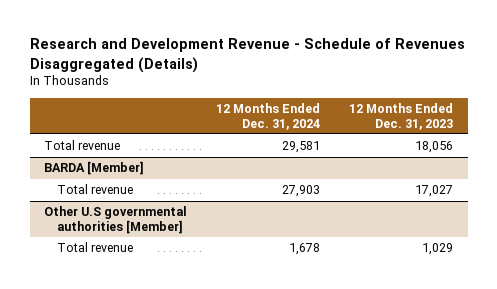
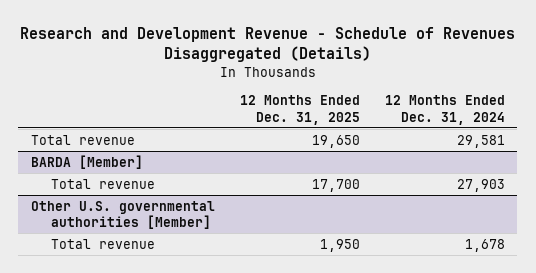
[349,103,454,130] 12 Months Ended Dec. 31, 2023 -> none
none -> [239,95,360,125] 12 Months Ended Dec. 31, 2025
[44,206,188,234] Other U.S governmental authorities [Member] -> [30,200,215,230] Other U.S. governmental authorities [Member]

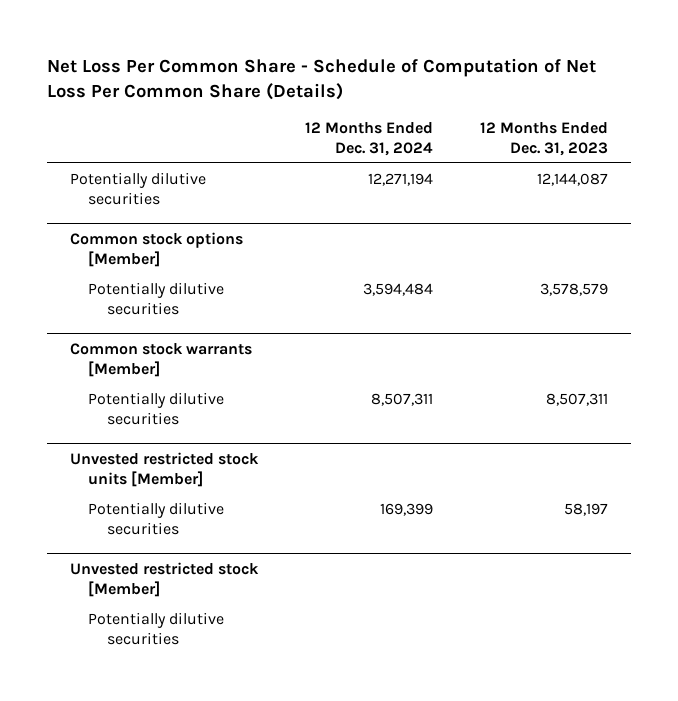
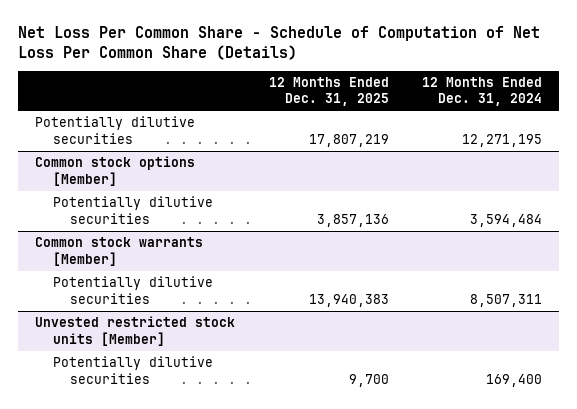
[479,122,608,157] 12 Months Ended Dec. 31, 2023 -> none
none -> [268,77,389,107] 12 Months Ended Dec. 31, 2025
[367,173,433,187] 12,271,194 -> [462,133,543,147] 12,271,195
[69,562,259,597] Unvested restricted stock [Member] -> none
[88,612,225,645] Potentially dilutive securities -> none
[379,503,433,517] 169,399 -> [486,373,543,387] 169,400

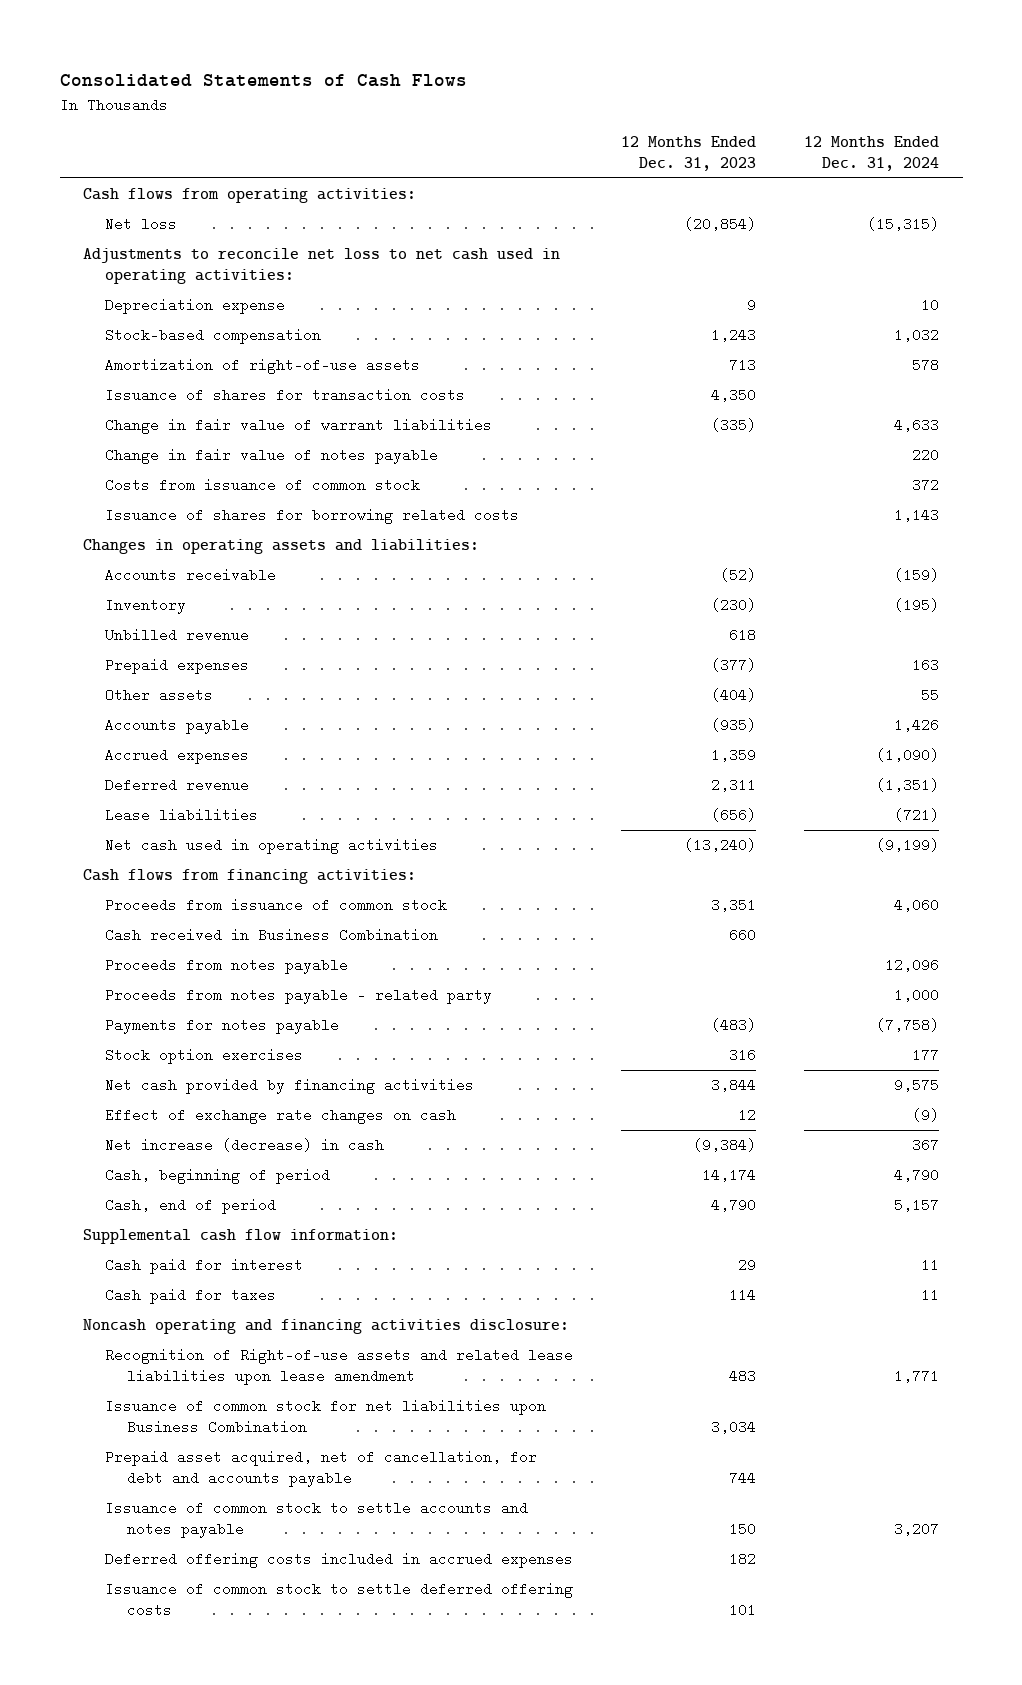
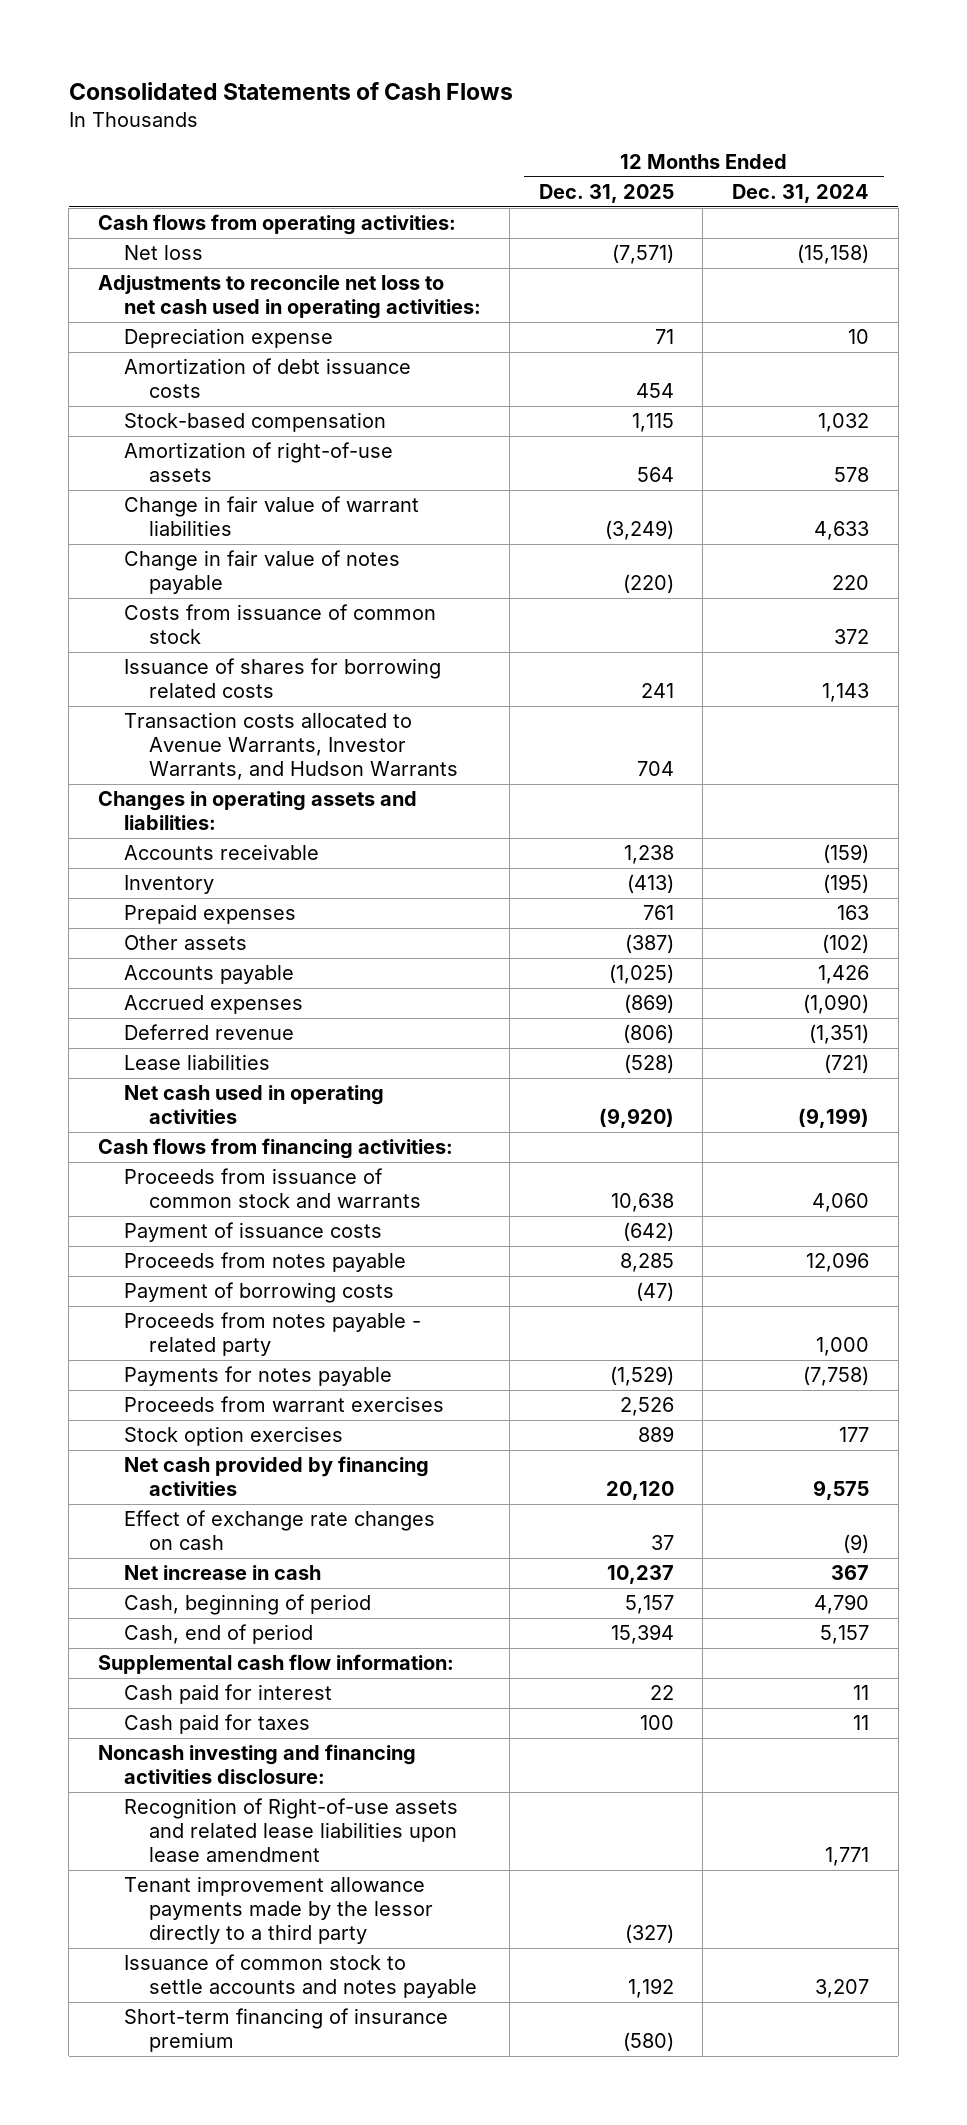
[621,135,757,172] 12 Months Ended Dec. 31, 2023 -> none
none -> [538,184,674,204] Dec. 31, 2025
[866,217,939,232] (15,315) -> [797,244,870,265] (15,158)
none -> [123,358,411,399] Amortization of debt issuance costs
[105,388,466,403] Issuance of shares for transaction costs -> none
none -> [123,712,459,781] Transaction costs allocated to Avenue Warrants, Investor Warrants, and Hudson Warrants
[105,628,250,643] Unbilled revenue -> none
[920,688,939,703] 55 -> [822,934,870,954] (102)
[105,928,439,943] Cash received in Business Combination -> none
[105,898,448,913] Proceeds from issuance of common stock -> [123,1168,422,1209] Proceeds from issuance of common stock and warrants
none -> [123,1222,382,1243] Payment of issuance costs
none -> [123,1282,394,1304] Payment of borrowing costs
none -> [123,1396,444,1413] Proceeds from warrant exercises
[105,1138,385,1153] Net increase (decrease) in cash -> [123,1565,321,1581] Net increase in cash
[83,1319,570,1335] Noncash operating and financing activities disclosure: -> [97,1744,416,1785] Noncash investing and financing activities disclosure:
[105,1399,547,1435] Issuance of common stock for net liabilities upon Business Combination -> none
[105,1450,538,1488] Prepaid asset acquired, net of cancellation, for debt and accounts payable -> none
none -> [123,1876,434,1945] Tenant improvement allowance payments made by the lessor directly to a third party
[105,1552,574,1569] Deferred offering costs included in accrued expenses -> none
[105,1582,574,1618] Issuance of common stock to settle deferred offering costs -> none
none -> [123,2008,448,2053] Short-term financing of insurance premium

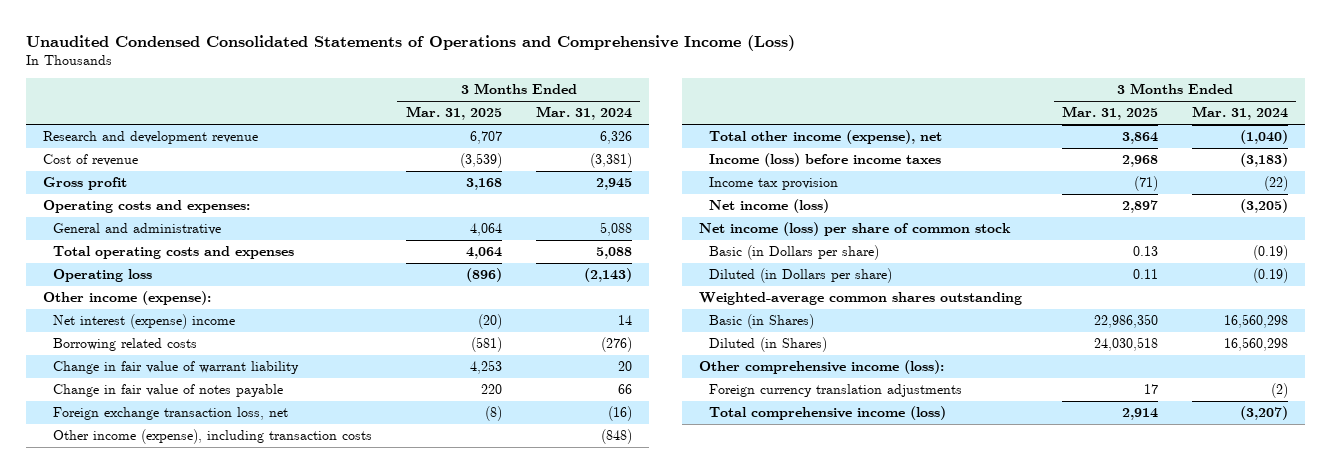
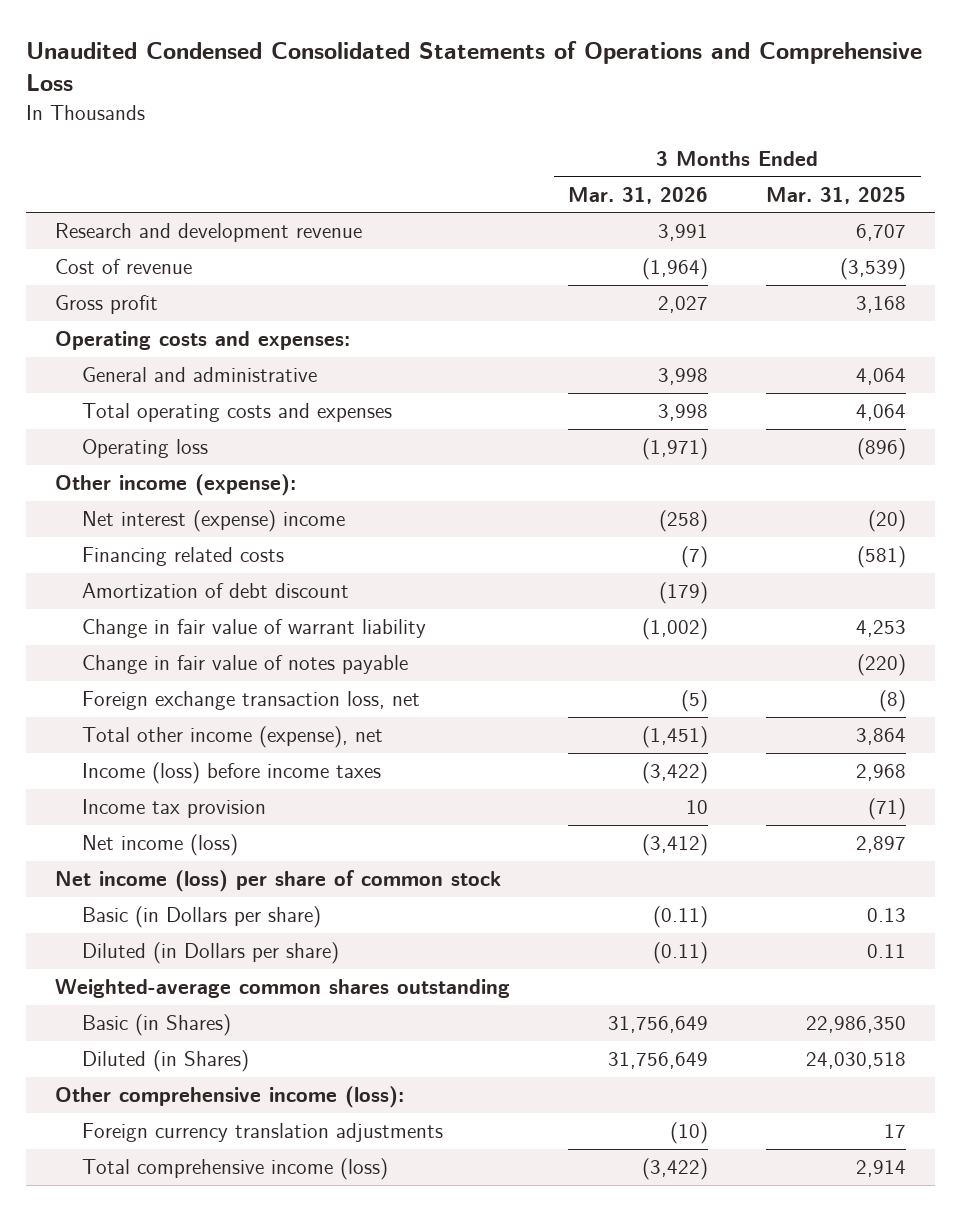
[25,34,795,51] Unaudited Condensed Consolidated Statements of Operations and Comprehensive Income (Loss) -> [26,40,923,92] Unaudited Condensed Consolidated Statements of Operations and Comprehensive Loss
[535,106,632,121] Mar. 31, 2024 -> none
none -> [568,186,709,204] Mar. 31, 2026
[52,338,197,352] Borrowing related costs -> [81,547,284,567] Financing related costs
none -> [81,583,349,599] Amortization of debt discount
[480,384,502,395] 220 -> [857,654,907,677] (220)
[52,429,372,445] Other income (expense), including transaction costs -> none

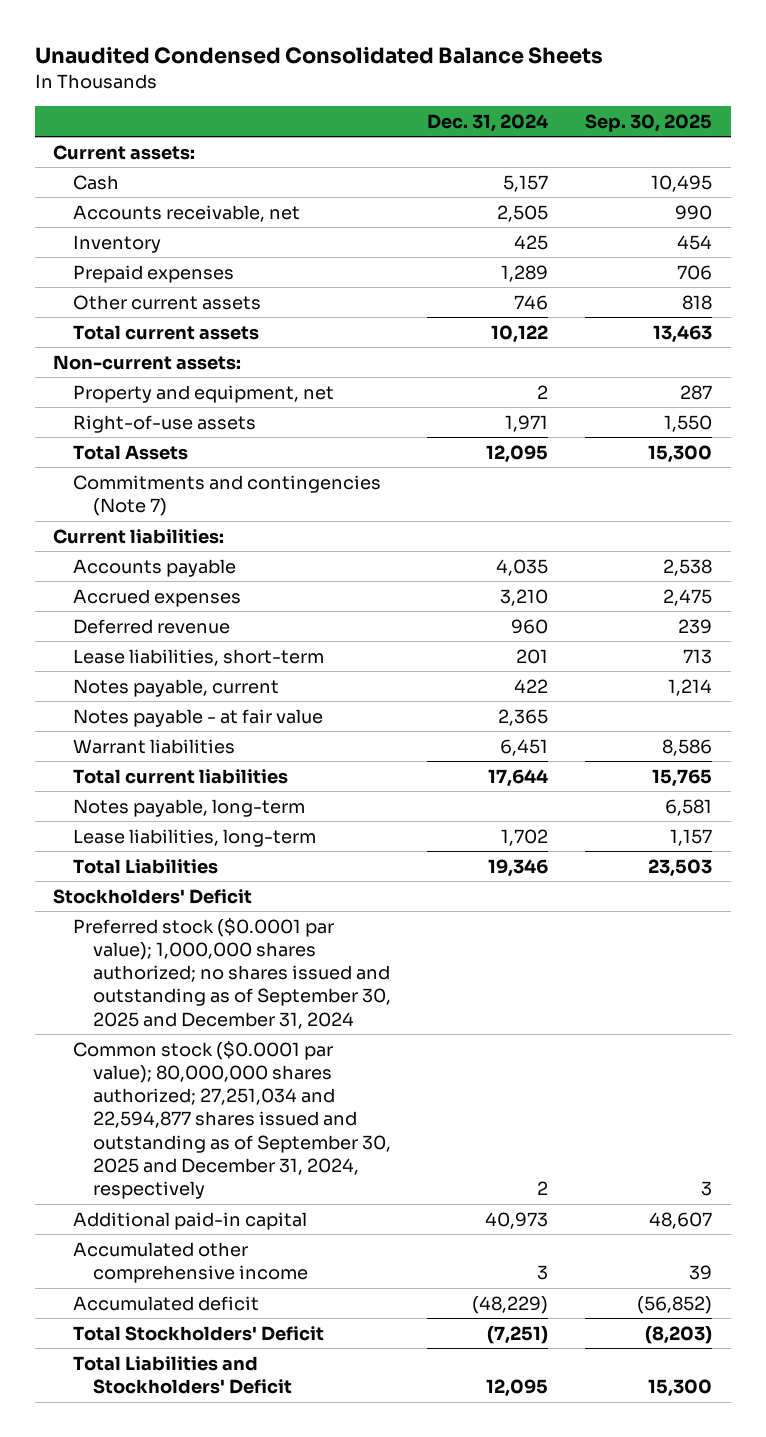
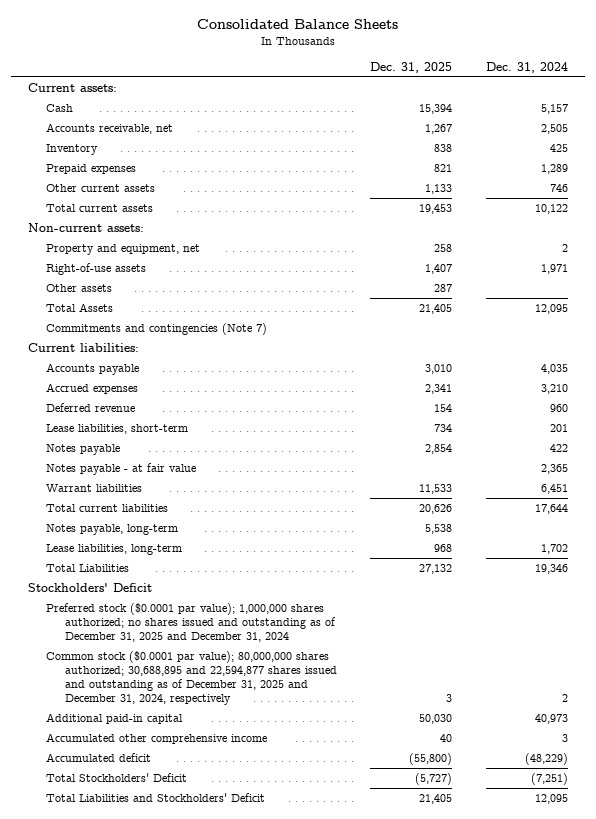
[34,46,603,65] Unaudited Condensed Consolidated Balance Sheets -> [197,19,399,30] Consolidated Balance Sheets
[585,113,713,132] Sep. 30, 2025 -> none
none -> [370,61,453,73] Dec. 31, 2025
none -> [46,283,113,292] Other assets
[72,678,279,697] Notes payable, current -> [46,443,121,455] Notes payable
[72,917,391,1029] Preferred stock ($0.0001 par value); 1,000,000 shares authorized; no shares issued and outstanding as of September 30, 2025 and December 31, 2024 -> [46,602,336,642] Preferred stock ($0.0001 par value); 1,000,000 shares authorized; no shares issued and outstanding as of December 31, 2025 and December 31, 2024
[72,1040,391,1199] Common stock ($0.0001 par value); 80,000,000 shares authorized; 27,251,034 and 22,594,877 shares issued and outstanding as of September 30, 2025 and December 31, 2024, respectively -> [46,650,337,705] Common stock ($0.0001 par value); 80,000,000 shares authorized; 30,688,895 and 22,594,877 shares issued and outstanding as of December 31, 2025 and December 31, 2024, respectively

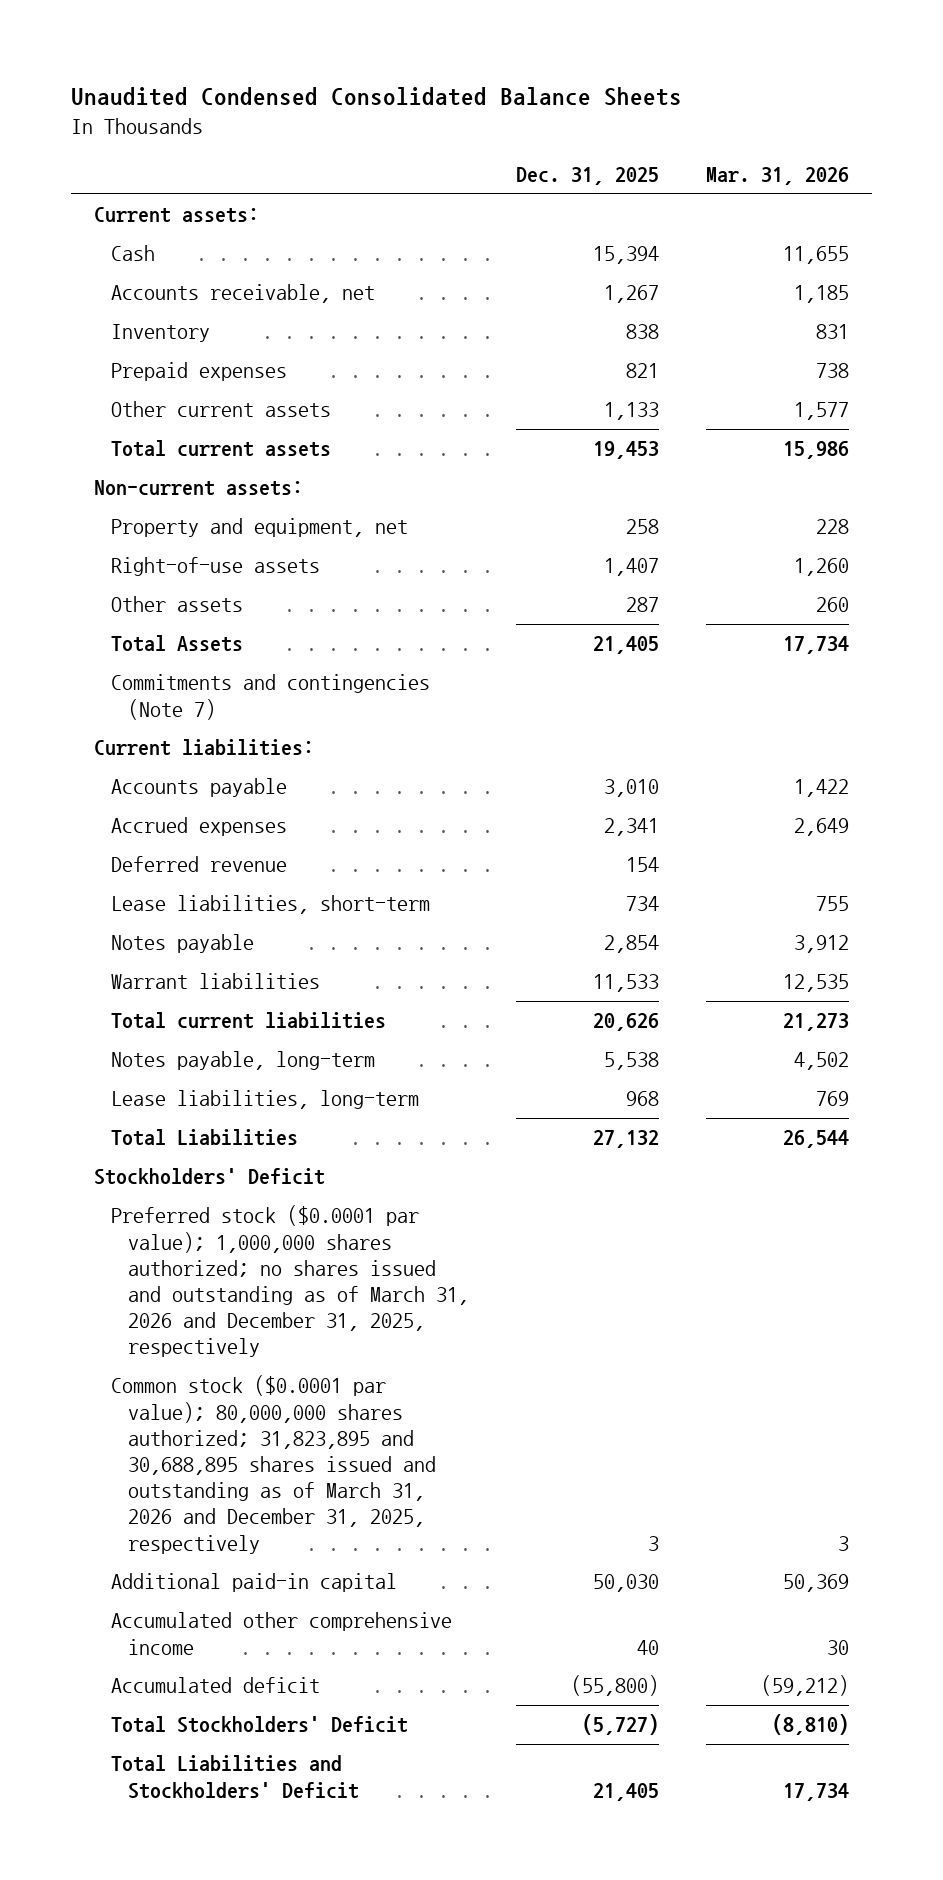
[197,19,399,30] Consolidated Balance Sheets -> [70,87,682,107] Unaudited Condensed Consolidated Balance Sheets
[486,61,569,73] Dec. 31, 2024 -> none
none -> [705,167,849,186] Mar. 31, 2026
[46,462,197,475] Notes payable - at fair value -> none
[46,602,336,642] Preferred stock ($0.0001 par value); 1,000,000 shares authorized; no shares issued and outstanding as of December 31, 2025 and December 31, 2024 -> [111,1205,470,1358] Preferred stock ($0.0001 par value); 1,000,000 shares authorized; no shares issued and outstanding as of March 31, 2026 and December 31, 2025, respectively
[46,650,337,705] Common stock ($0.0001 par value); 80,000,000 shares authorized; 30,688,895 and 22,594,877 shares issued and outstanding as of December 31, 2025 and December 31, 2024, respectively -> [111,1375,437,1554] Common stock ($0.0001 par value); 80,000,000 shares authorized; 31,823,895 and 30,688,895 shares issued and outstanding as of March 31, 2026 and December 31, 2025, respectively

